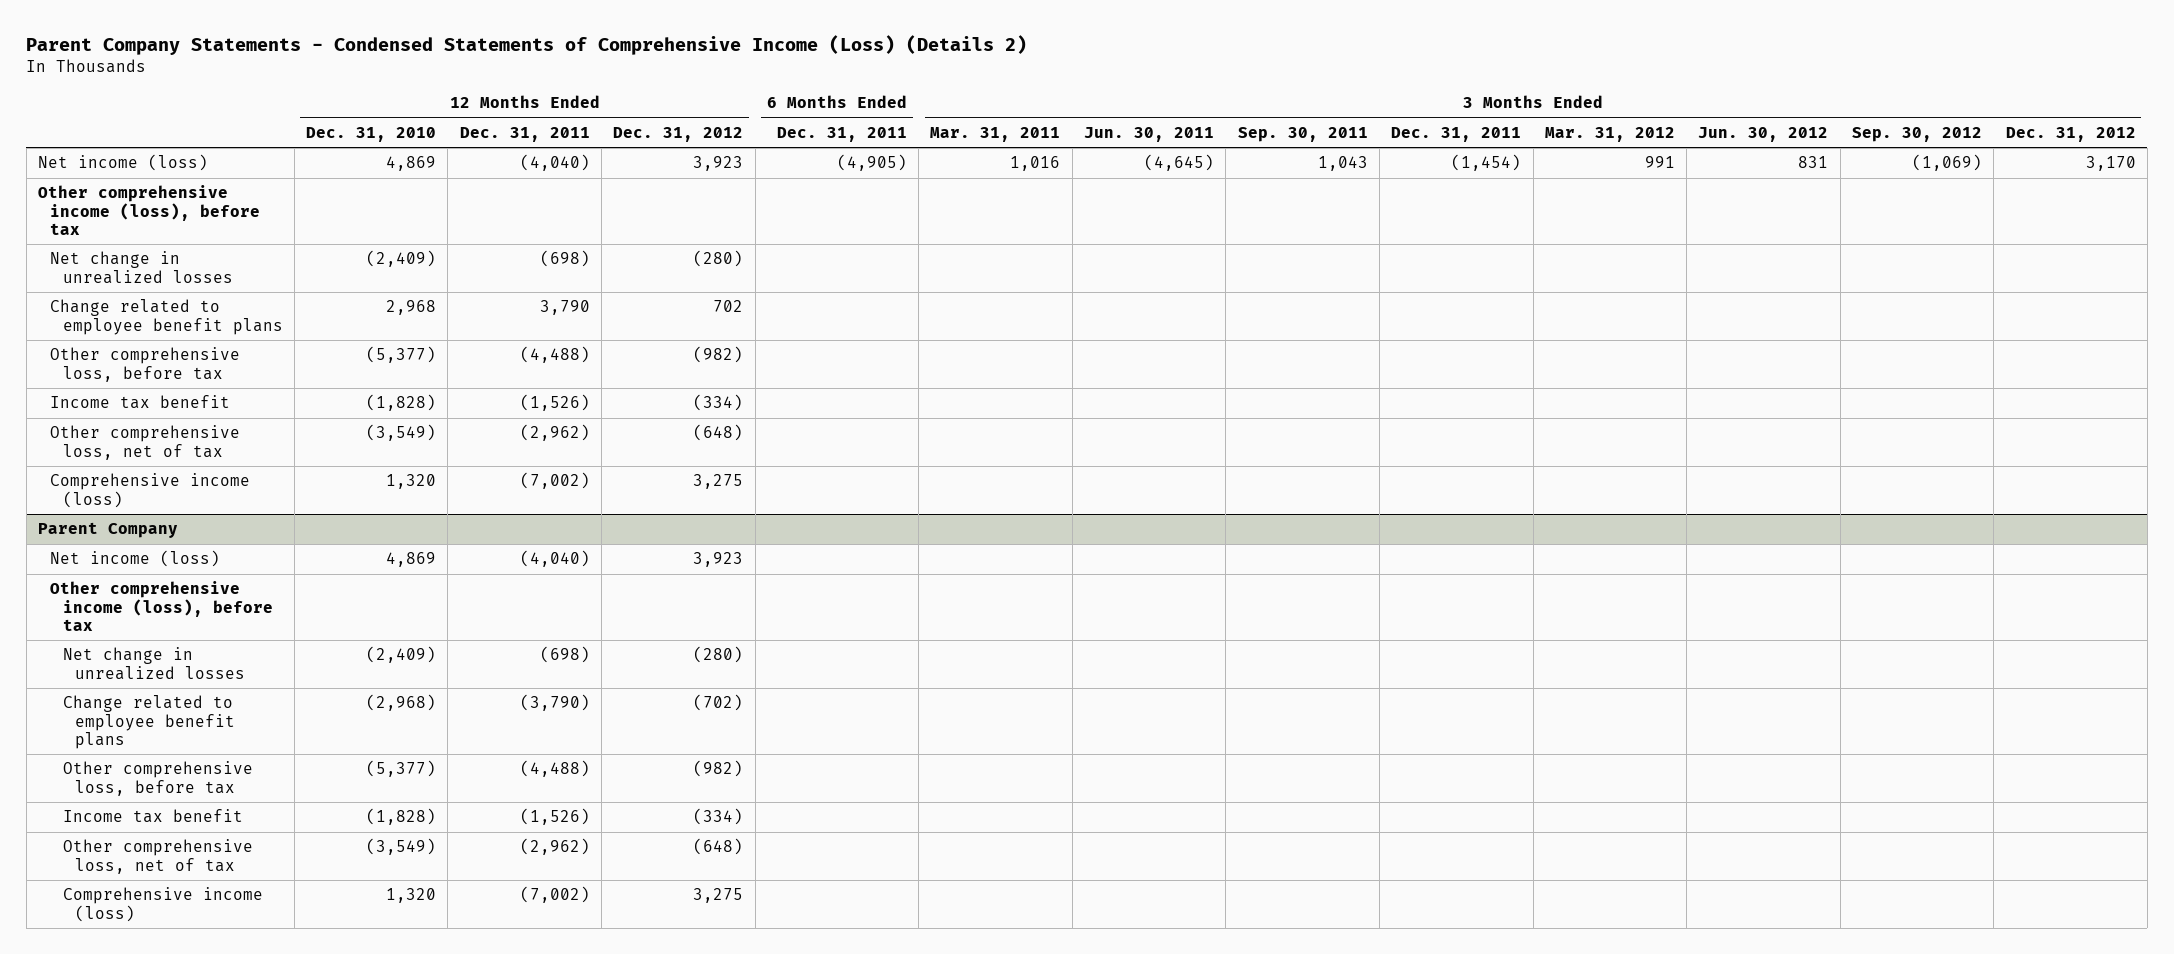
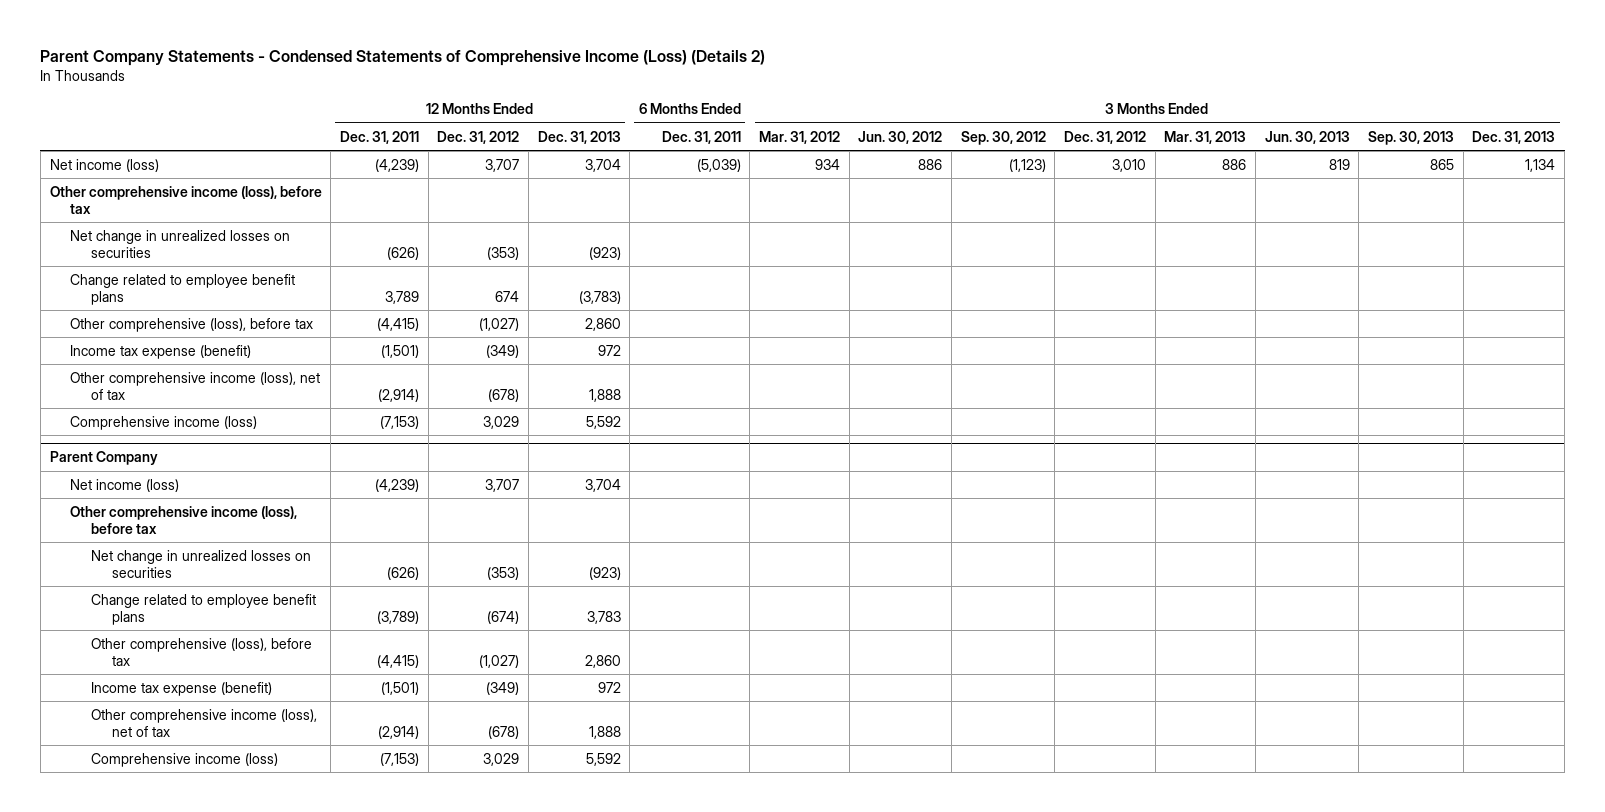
[306,126,437,142] Dec. 31, 2010 -> none
[930,126,1061,142] Mar. 31, 2011 -> none
[1084,126,1215,142] Jun. 30, 2011 -> none
[1237,126,1368,142] Sep. 30, 2011 -> none
[1391,126,1522,142] Dec. 31, 2011 -> none
none -> [537,130,621,144] Dec. 31, 2013
none -> [1164,130,1247,144] Mar. 31, 2013
none -> [1264,130,1350,144] Jun. 30, 2013
none -> [1368,130,1455,145] Sep. 30, 2013
none -> [1472,130,1556,144] Dec. 31, 2013
[519,154,590,172] (4,040) -> [374,158,419,172] (4,239)
[693,156,744,172] 3,923 -> [485,158,520,172] 3,707
[836,154,907,172] (4,905) -> [696,158,741,172] (5,039)
[1644,156,1675,169] 991 -> [815,158,841,170] 934
[1798,156,1829,169] 831 -> [918,158,943,170] 886
[1911,154,1982,172] (1,069) -> [1008,158,1046,172] (1,123)
[2085,156,2136,172] 3,170 -> [1112,158,1147,172] 3,010
[50,251,233,284] Net change in unrealized losses -> [70,229,291,258] Net change in unrealized losses on securities
[539,250,590,268] (698) -> [386,246,419,260] (626)
[693,250,744,268] (280) -> [487,246,520,260] (353)
[539,300,590,316] 3,790 -> [384,290,419,304] 3,789
[713,300,744,313] 702 -> [495,290,520,302] 674
[50,347,241,382] Other comprehensive loss, before tax -> [70,317,314,332] Other comprehensive (loss), before tax
[519,346,590,364] (4,488) -> [376,317,419,331] (4,415)
[693,346,744,364] (982) -> [479,317,520,331] (1,027)
[50,395,231,410] Income tax benefit -> [70,344,252,359] Income tax expense (benefit)
[519,394,590,412] (1,526) -> [380,344,419,358] (1,501)
[693,394,744,412] (334) -> [486,344,520,358] (349)
[50,425,241,460] Other comprehensive loss, net of tax -> [70,371,321,400] Other comprehensive income (loss), net of tax
[519,424,590,442] (2,962) -> [377,388,419,402] (2,914)
[693,424,744,442] (648) -> [488,388,520,402] (678)
[519,472,590,490] (7,002) -> [379,415,419,429] (7,153)
[693,474,744,490] 3,275 -> [483,415,520,429] 3,029
[519,550,590,568] (4,040) -> [374,478,419,492] (4,239)
[693,552,744,568] 3,923 -> [485,478,520,492] 3,707
[62,647,245,680] Net change in unrealized losses -> [91,549,312,578] Net change in unrealized losses on securities
[539,646,590,664] (698) -> [386,566,419,580] (626)
[693,646,744,664] (280) -> [487,566,520,580] (353)
[519,694,590,712] (3,790) -> [376,610,419,624] (3,789)
[693,694,744,712] (702) -> [487,610,520,624] (674)
[62,761,253,796] Other comprehensive loss, before tax -> [91,637,313,666] Other comprehensive (loss), before tax
[519,760,590,778] (4,488) -> [376,654,419,668] (4,415)
[693,760,744,778] (982) -> [479,654,520,668] (1,027)
[62,809,243,824] Income tax benefit -> [91,681,273,696] Income tax expense (benefit)
[519,808,590,826] (1,526) -> [380,681,419,695] (1,501)
[693,808,744,826] (334) -> [486,681,520,695] (349)
[62,839,253,874] Other comprehensive loss, net of tax -> [91,708,318,737] Other comprehensive income (loss), net of tax
[519,838,590,856] (2,962) -> [377,725,419,739] (2,914)
[693,838,744,856] (648) -> [488,725,520,739] (678)
[519,886,590,904] (7,002) -> [379,752,419,766] (7,153)
[693,888,744,904] 3,275 -> [483,752,520,766] 3,029

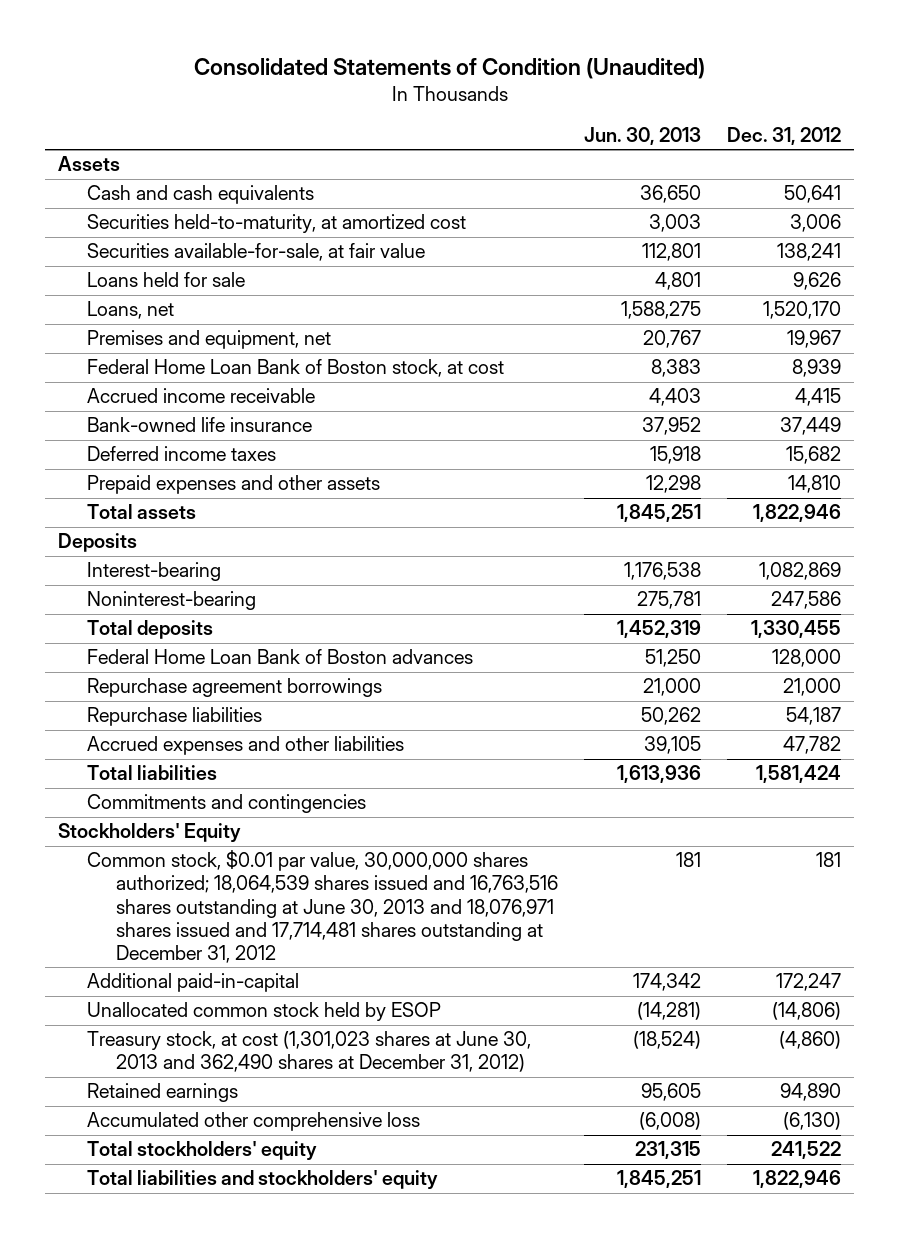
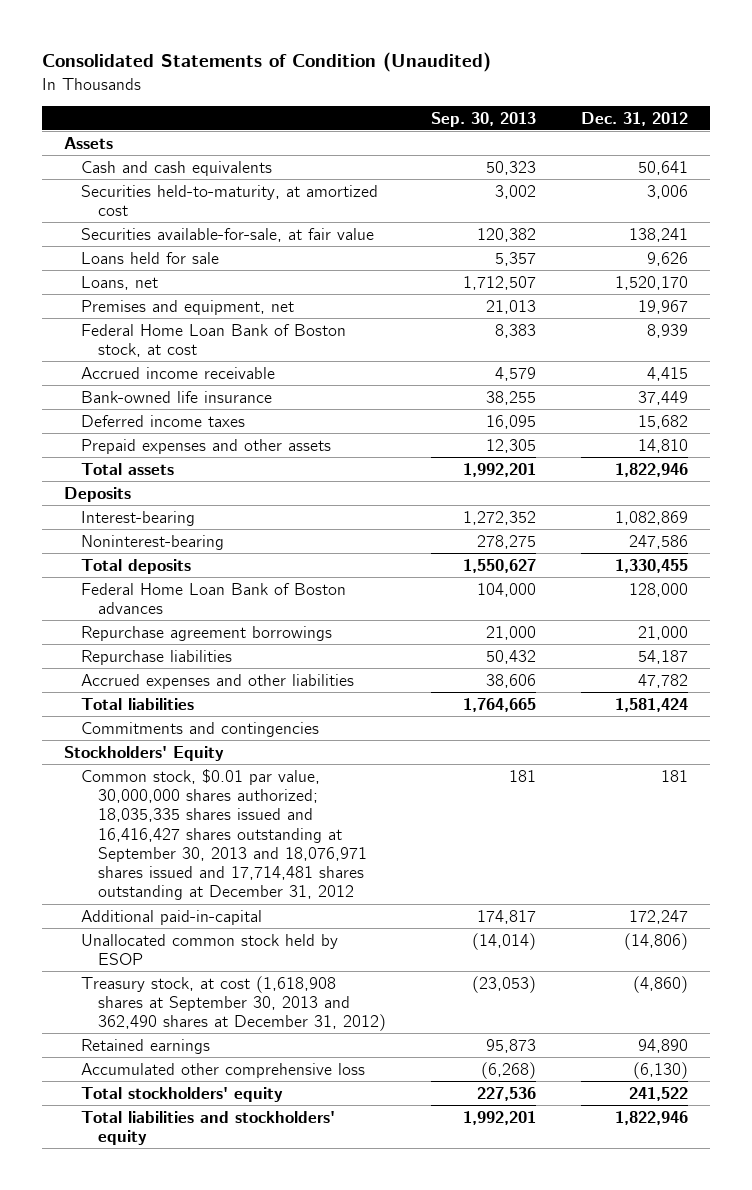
[583,126,701,145] Jun. 30, 2013 -> none
none -> [431,111,537,127] Sep. 30, 2013
[86,850,558,963] Common stock, $0.01 par value, 30,000,000 shares authorized; 18,064,539 shares issued and 16,763,516 shares outstanding at June 30, 2013 and 18,076,971 shares issued and 17,714,481 shares outstanding at December 31, 2012 -> [81,768,368,901] Common stock, $0.01 par value, 30,000,000 shares authorized; 18,035,335 shares issued and 16,416,427 shares outstanding at September 30, 2013 and 18,076,971 shares issued and 17,714,481 shares outstanding at December 31, 2012
[86,1031,531,1073] Treasury stock, at cost (1,301,023 shares at June 30, 2013 and 362,490 shares at December 31, 2012) -> [81,975,387,1032] Treasury stock, at cost (1,618,908 shares at September 30, 2013 and 362,490 shares at December 31, 2012)

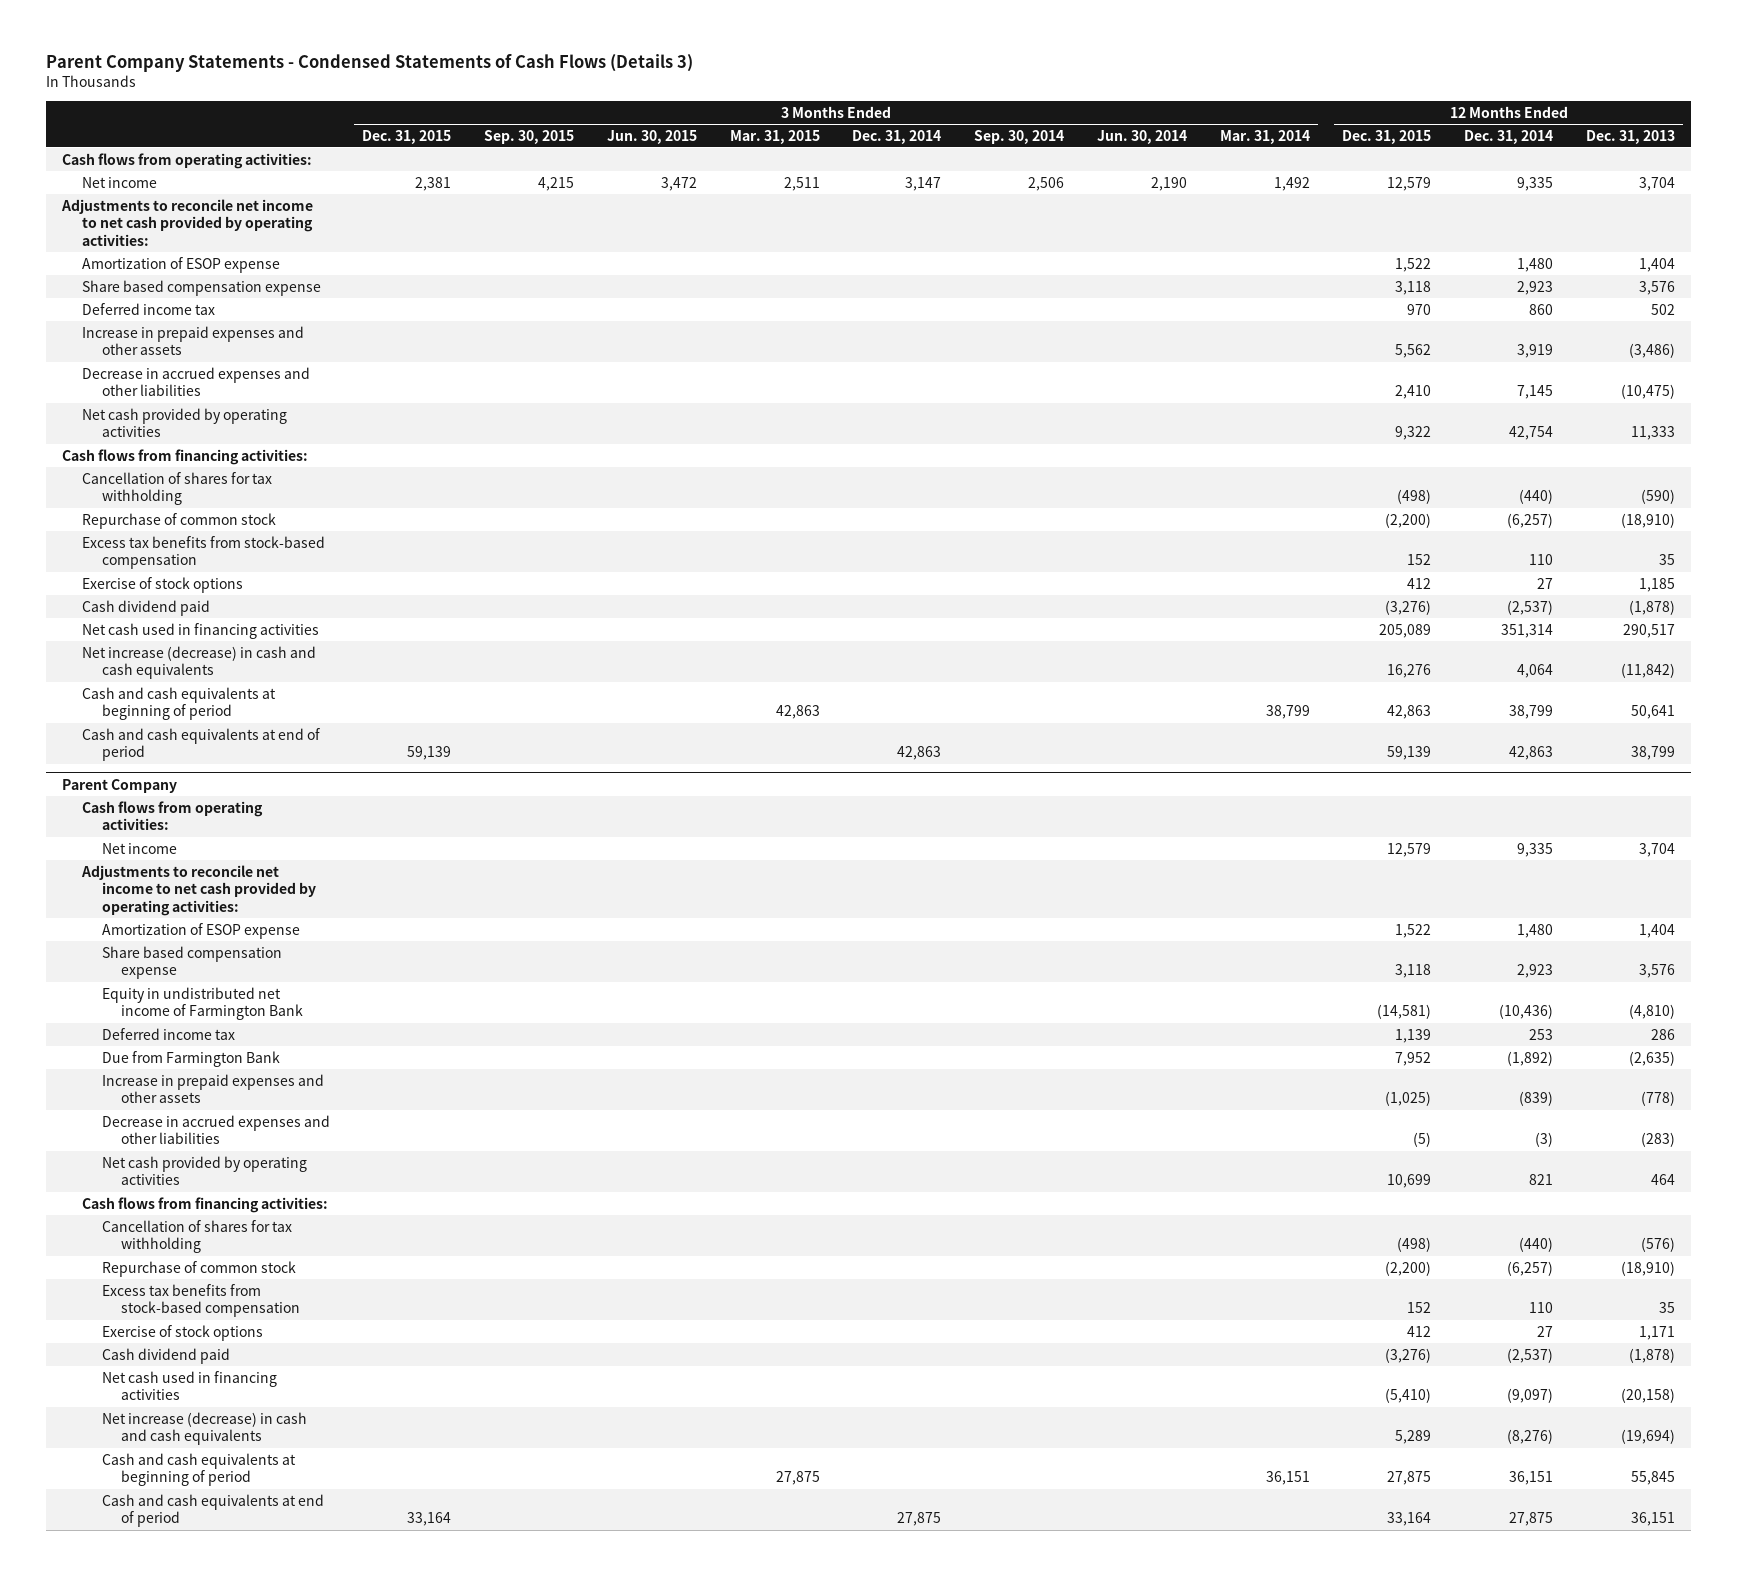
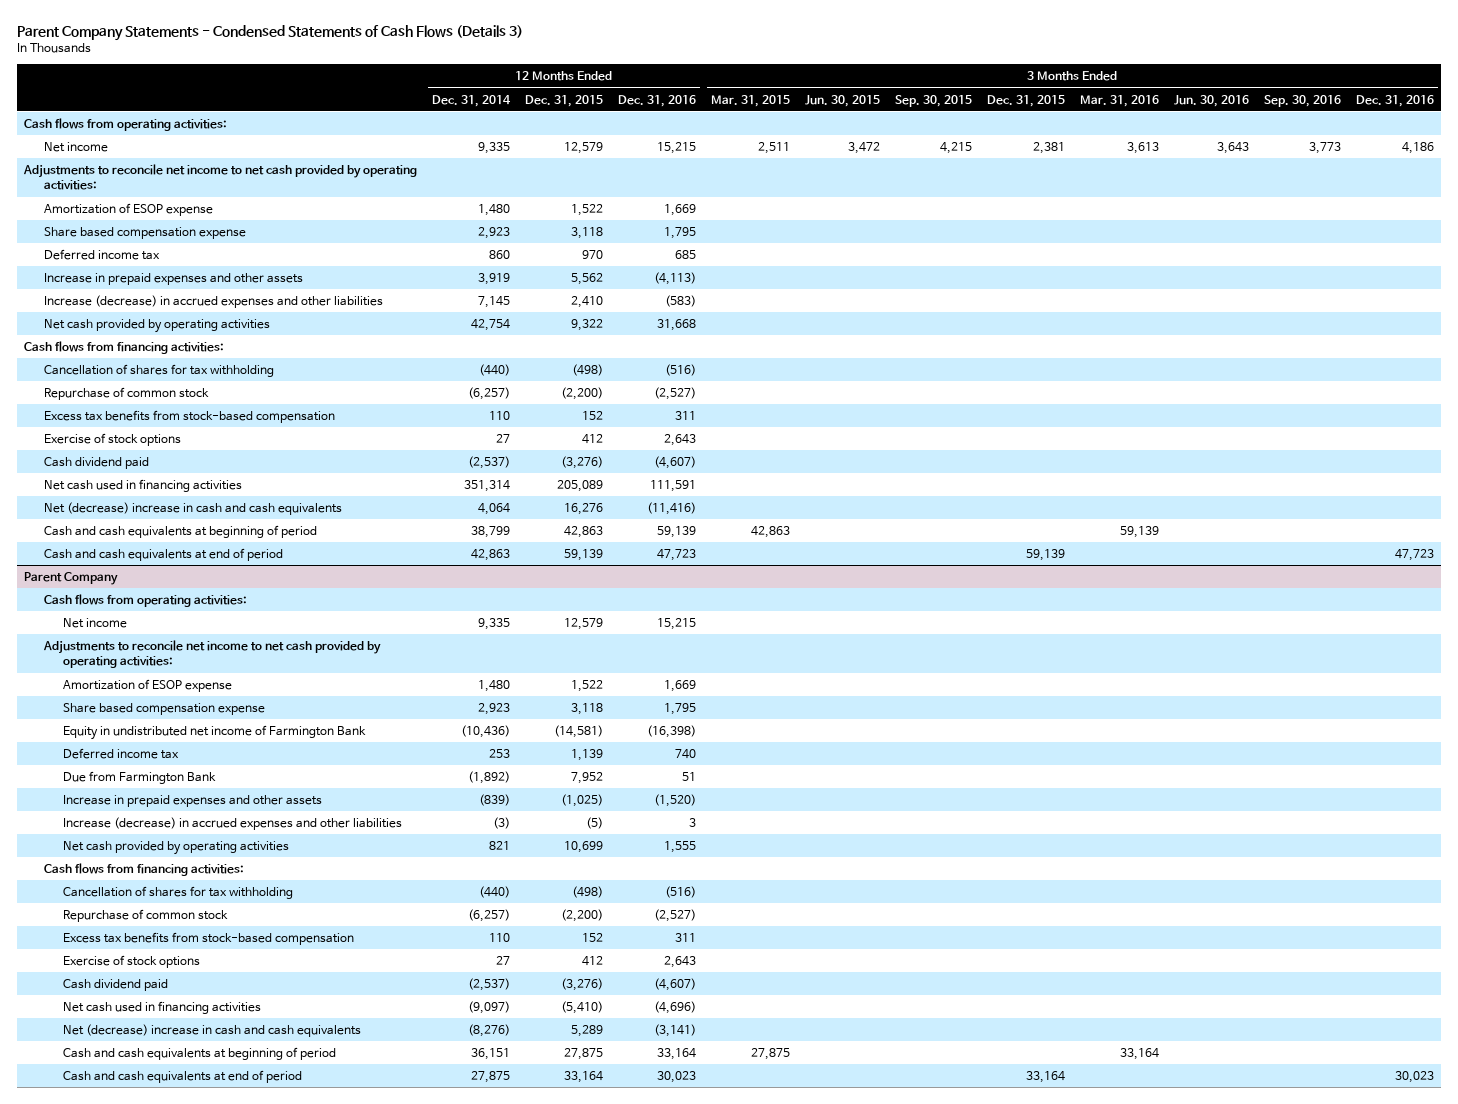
[852,129,942,144] Dec. 31, 2014 -> none
[974,129,1065,144] Sep. 30, 2014 -> none
[1096,129,1187,144] Jun. 30, 2014 -> none
[1219,129,1310,144] Mar. 31, 2014 -> none
[1585,129,1675,144] Dec. 31, 2013 -> none
none -> [618,94,697,107] Dec. 31, 2016
none -> [1079,94,1159,107] Mar. 31, 2016
none -> [1173,94,1249,107] Jun. 30, 2016
none -> [1263,94,1341,107] Sep. 30, 2016
none -> [1355,94,1434,107] Dec. 31, 2016
[81,366,310,397] Decrease in accrued expenses and other liabilities -> [43,295,383,309] Increase (decrease) in accrued expenses and other liabilities
[81,645,316,680] Net increase (decrease) in cash and cash equivalents -> [43,502,342,516] Net (decrease) increase in cash and cash equivalents
[101,1114,330,1145] Decrease in accrued expenses and other liabilities -> [62,817,402,831] Increase (decrease) in accrued expenses and other liabilities
[101,1411,307,1446] Net increase (decrease) in cash and cash equivalents -> [62,1024,361,1038] Net (decrease) increase in cash and cash equivalents

